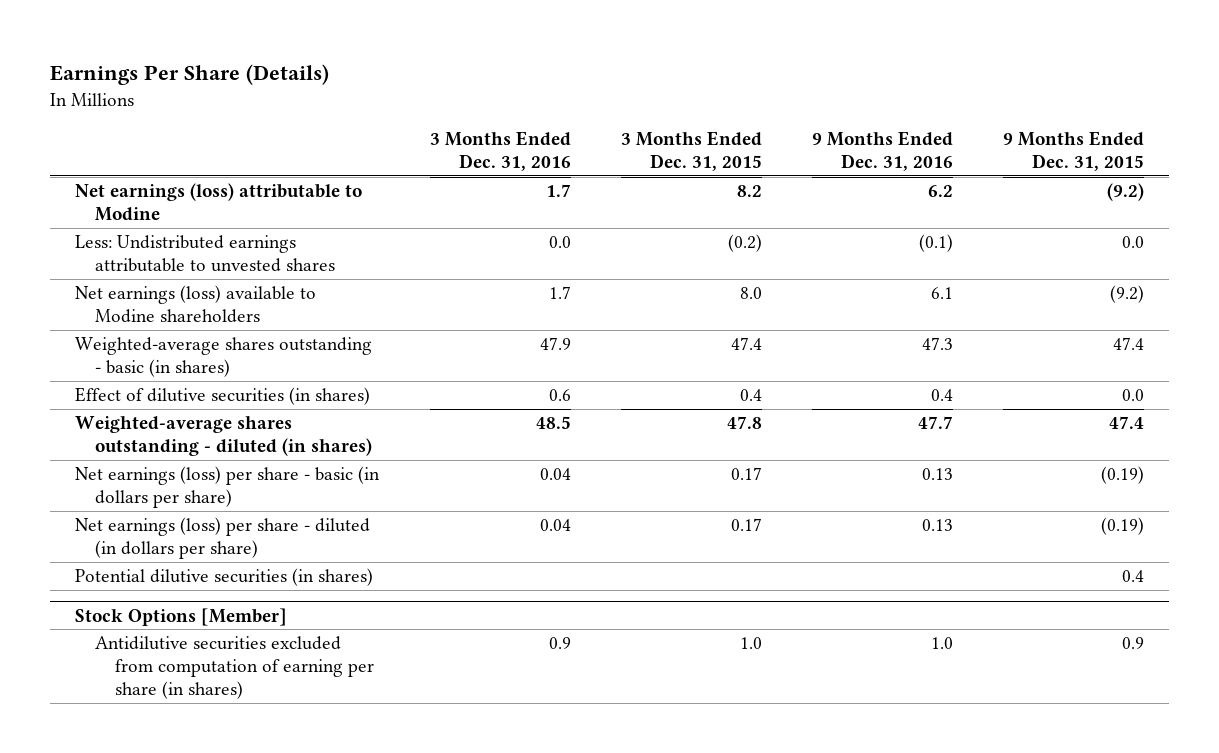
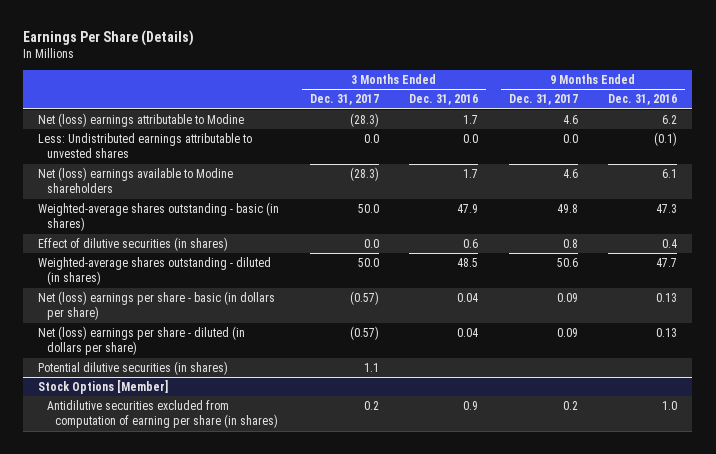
[620,130,762,171] 3 Months Ended Dec. 31, 2015 -> none
[1002,130,1144,171] 9 Months Ended Dec. 31, 2015 -> none
none -> [309,94,379,106] Dec. 31, 2017
none -> [508,94,578,106] Dec. 31, 2017
[75,183,363,222] Net earnings (loss) attributable to Modine -> [38,112,245,127] Net (loss) earnings attributable to Modine
[75,285,317,324] Net earnings (loss) available to Modine shareholders -> [38,166,234,194] Net (loss) earnings available to Modine shareholders
[75,466,381,509] Net earnings (loss) per share - basic (in dollars per share) -> [38,290,276,321] Net (loss) earnings per share - basic (in dollars per share)
[75,517,371,560] Net earnings (loss) per share - diluted (in dollars per share) -> [38,325,246,356] Net (loss) earnings per share - diluted (in dollars per share)

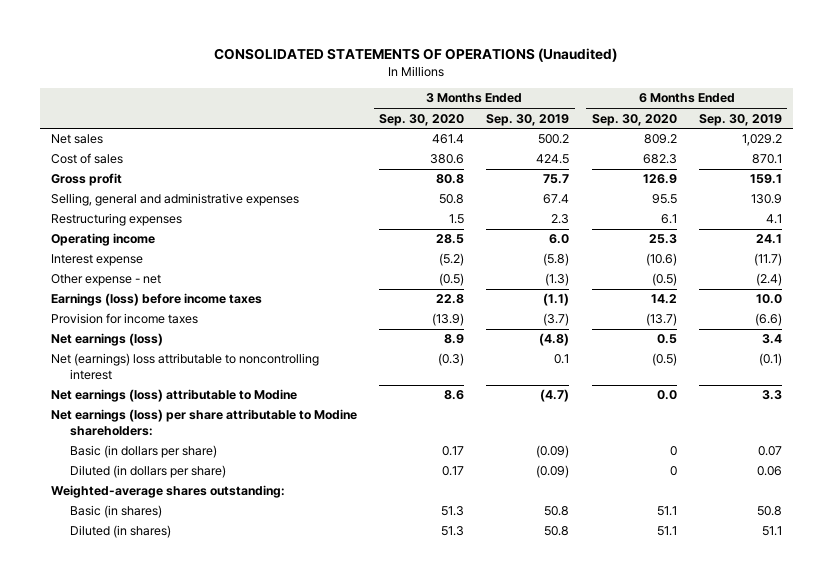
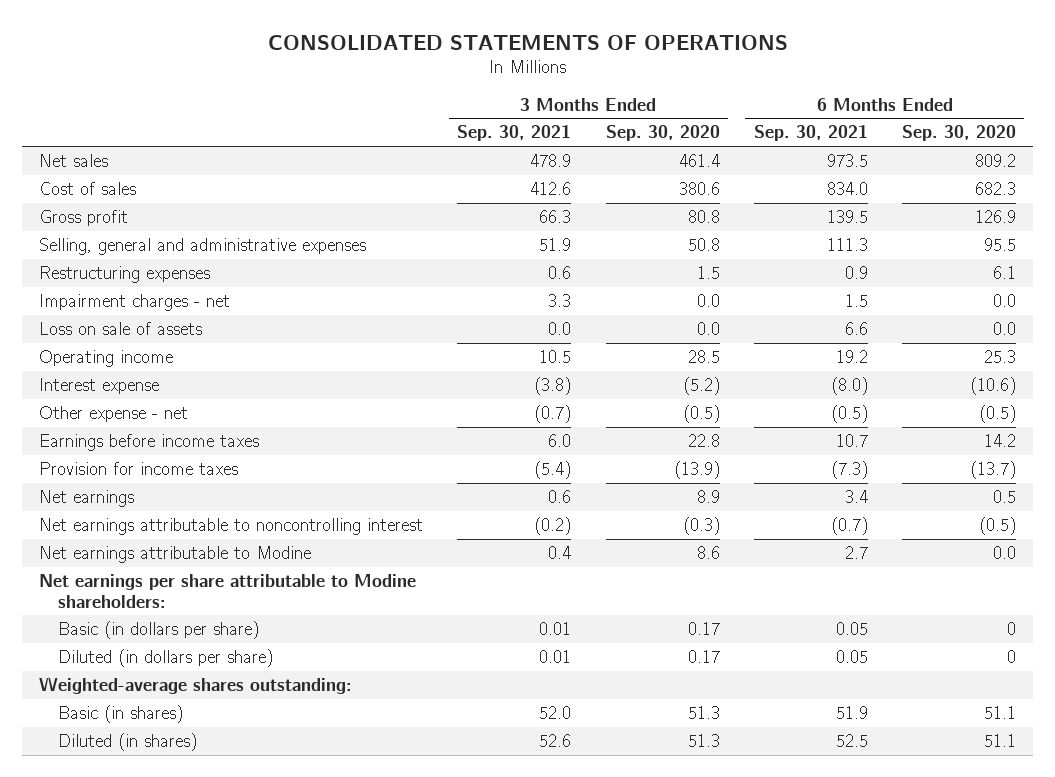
[214,48,618,63] CONSOLIDATED STATEMENTS OF OPERATIONS (Unaudited) -> [267,34,788,50] CONSOLIDATED STATEMENTS OF OPERATIONS
[486,113,570,126] Sep. 30, 2019 -> none
[698,113,782,126] Sep. 30, 2019 -> none
none -> [457,125,572,142] Sep. 30, 2021
none -> [753,125,868,142] Sep. 30, 2021
none -> [39,293,231,311] Impairment charges - net
none -> [39,321,203,335] Loss on sale of assets
[50,293,262,307] Earnings (loss) before income taxes -> [39,433,260,451] Earnings before income taxes
[50,333,163,347] Net earnings (loss) -> [39,489,135,507] Net earnings
[50,353,319,381] Net (earnings) loss attributable to noncontrolling interest -> [39,517,424,535] Net earnings attributable to noncontrolling interest
[50,389,297,403] Net earnings (loss) attributable to Modine -> [39,545,312,563] Net earnings attributable to Modine
[50,409,357,437] Net earnings (loss) per share attributable to Modine shareholders: -> [39,573,417,608] Net earnings per share attributable to Modine shareholders:

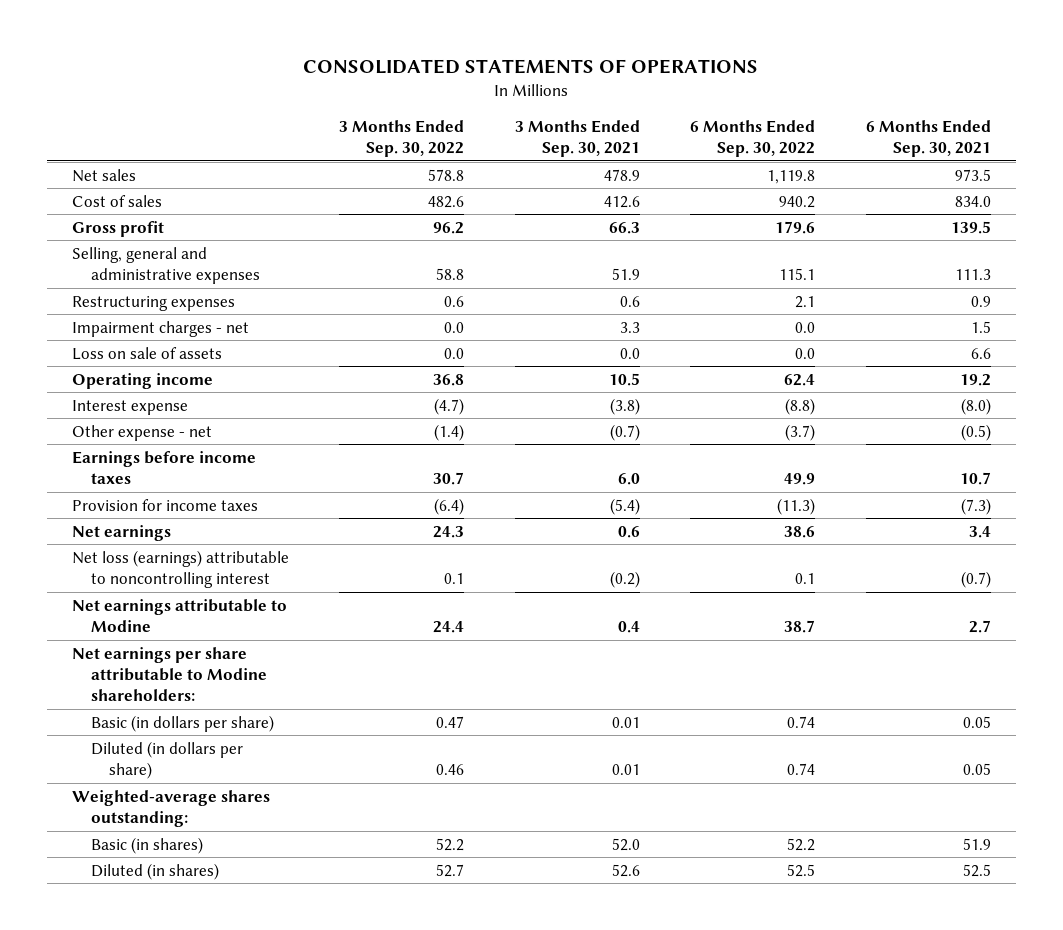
[605,125,720,142] Sep. 30, 2020 -> none
[901,125,1016,142] Sep. 30, 2020 -> none
none -> [339,119,465,158] 3 Months Ended Sep. 30, 2022
none -> [690,119,816,158] 6 Months Ended Sep. 30, 2022
[39,517,424,535] Net earnings attributable to noncontrolling interest -> [72,549,290,589] Net loss (earnings) attributable to noncontrolling interest

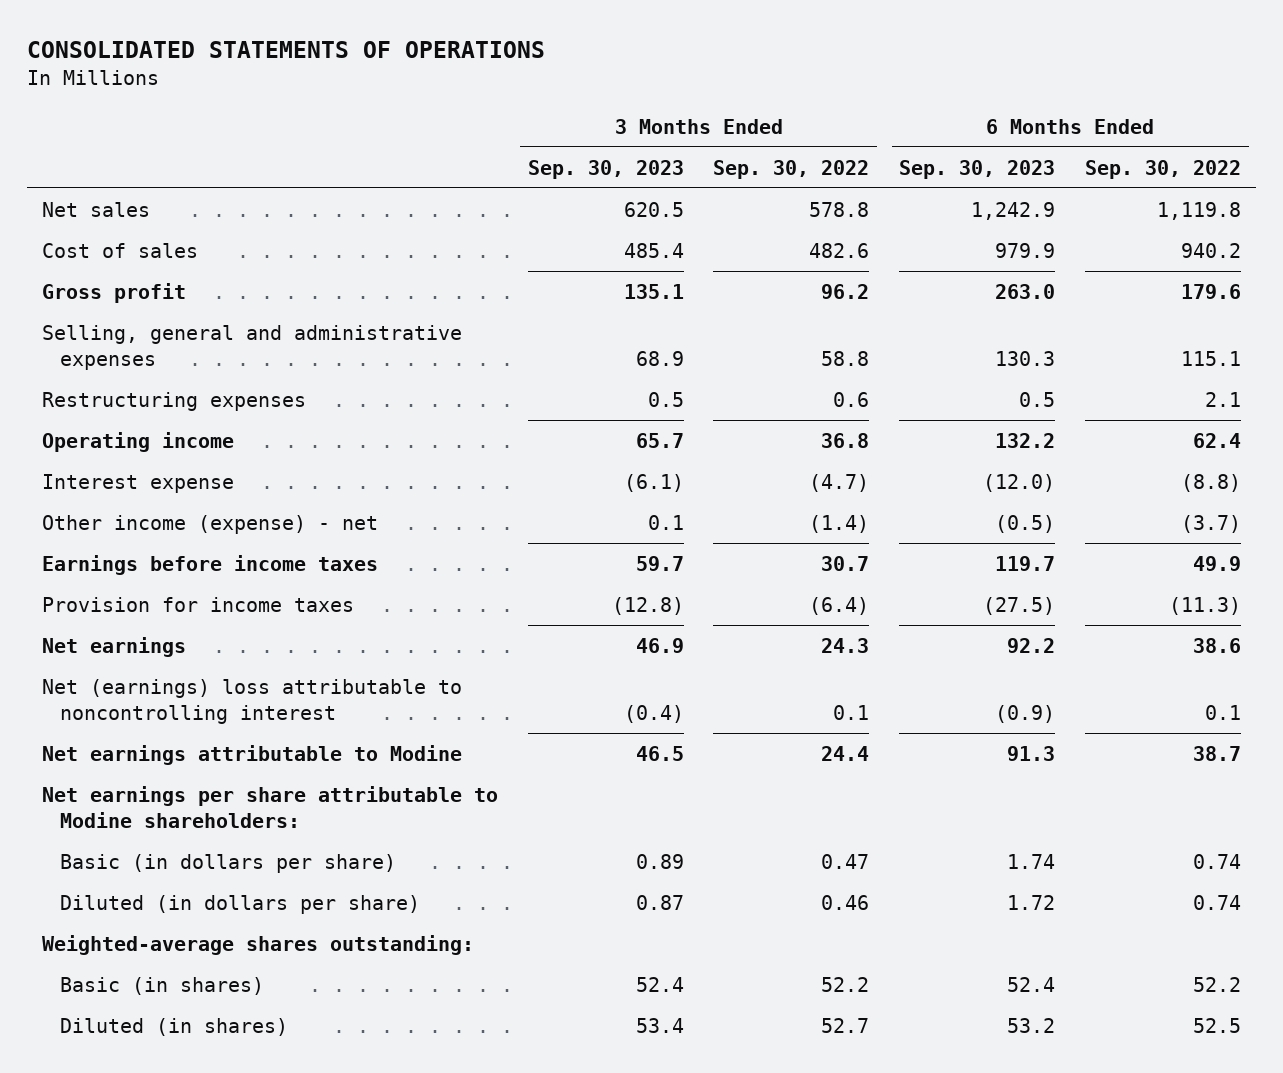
[514,119,640,158] 3 Months Ended Sep. 30, 2021 -> none
[865,119,991,158] 6 Months Ended Sep. 30, 2021 -> none
none -> [527,159,684,179] Sep. 30, 2023
none -> [899,159,1056,179] Sep. 30, 2023
[72,320,250,337] Impairment charges - net -> none
[72,346,223,360] Loss on sale of assets -> none
[72,424,213,441] Other expense - net -> [41,514,378,534] Other income (expense) - net
[72,549,290,589] Net loss (earnings) attributable to noncontrolling interest -> [41,678,462,724] Net (earnings) loss attributable to noncontrolling interest

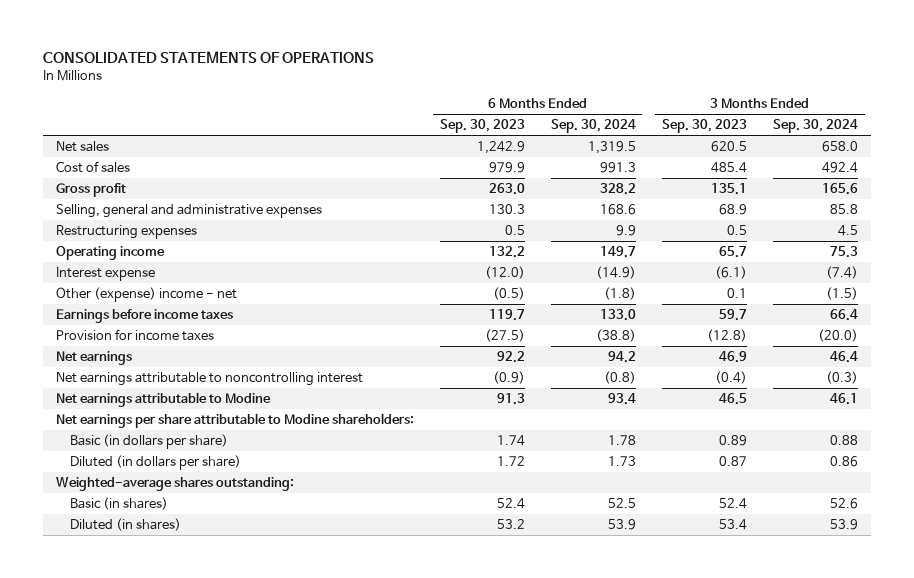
[713,159,870,179] Sep. 30, 2022 -> none
[1085,159,1242,179] Sep. 30, 2022 -> none
none -> [550,119,636,134] Sep. 30, 2024
none -> [773,119,859,134] Sep. 30, 2024
[41,514,378,534] Other income (expense) - net -> [55,287,237,303] Other (expense) income - net
[41,678,462,724] Net (earnings) loss attributable to noncontrolling interest -> [55,372,363,387] Net earnings attributable to noncontrolling interest

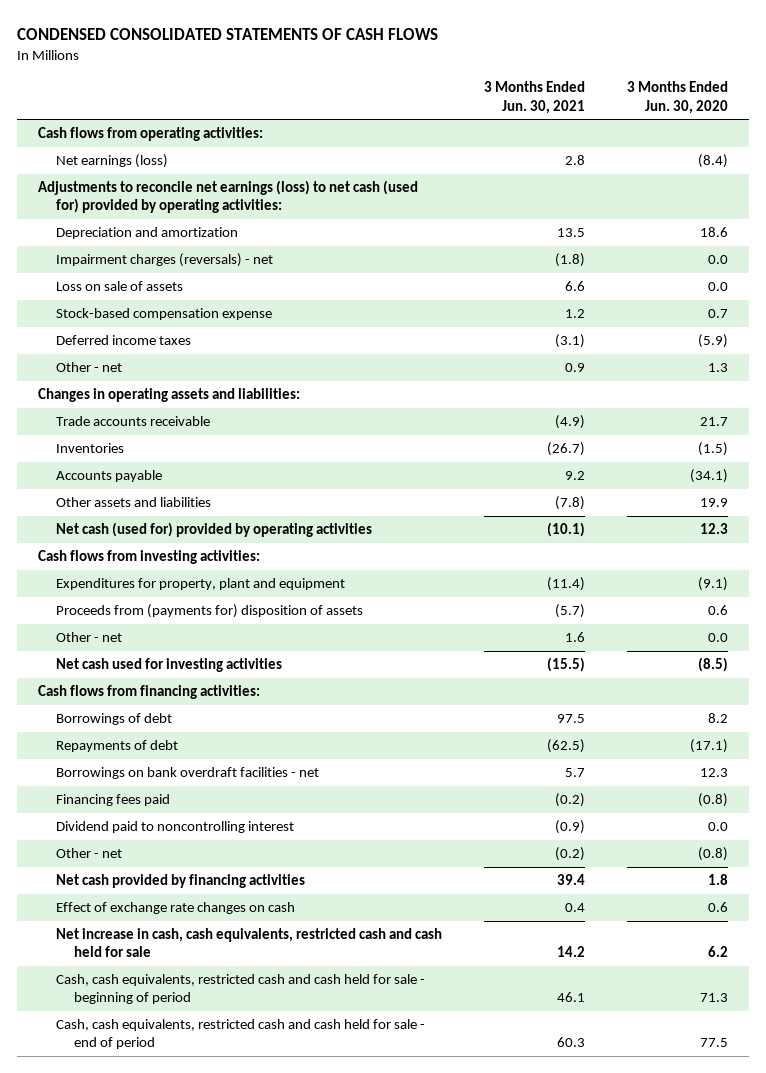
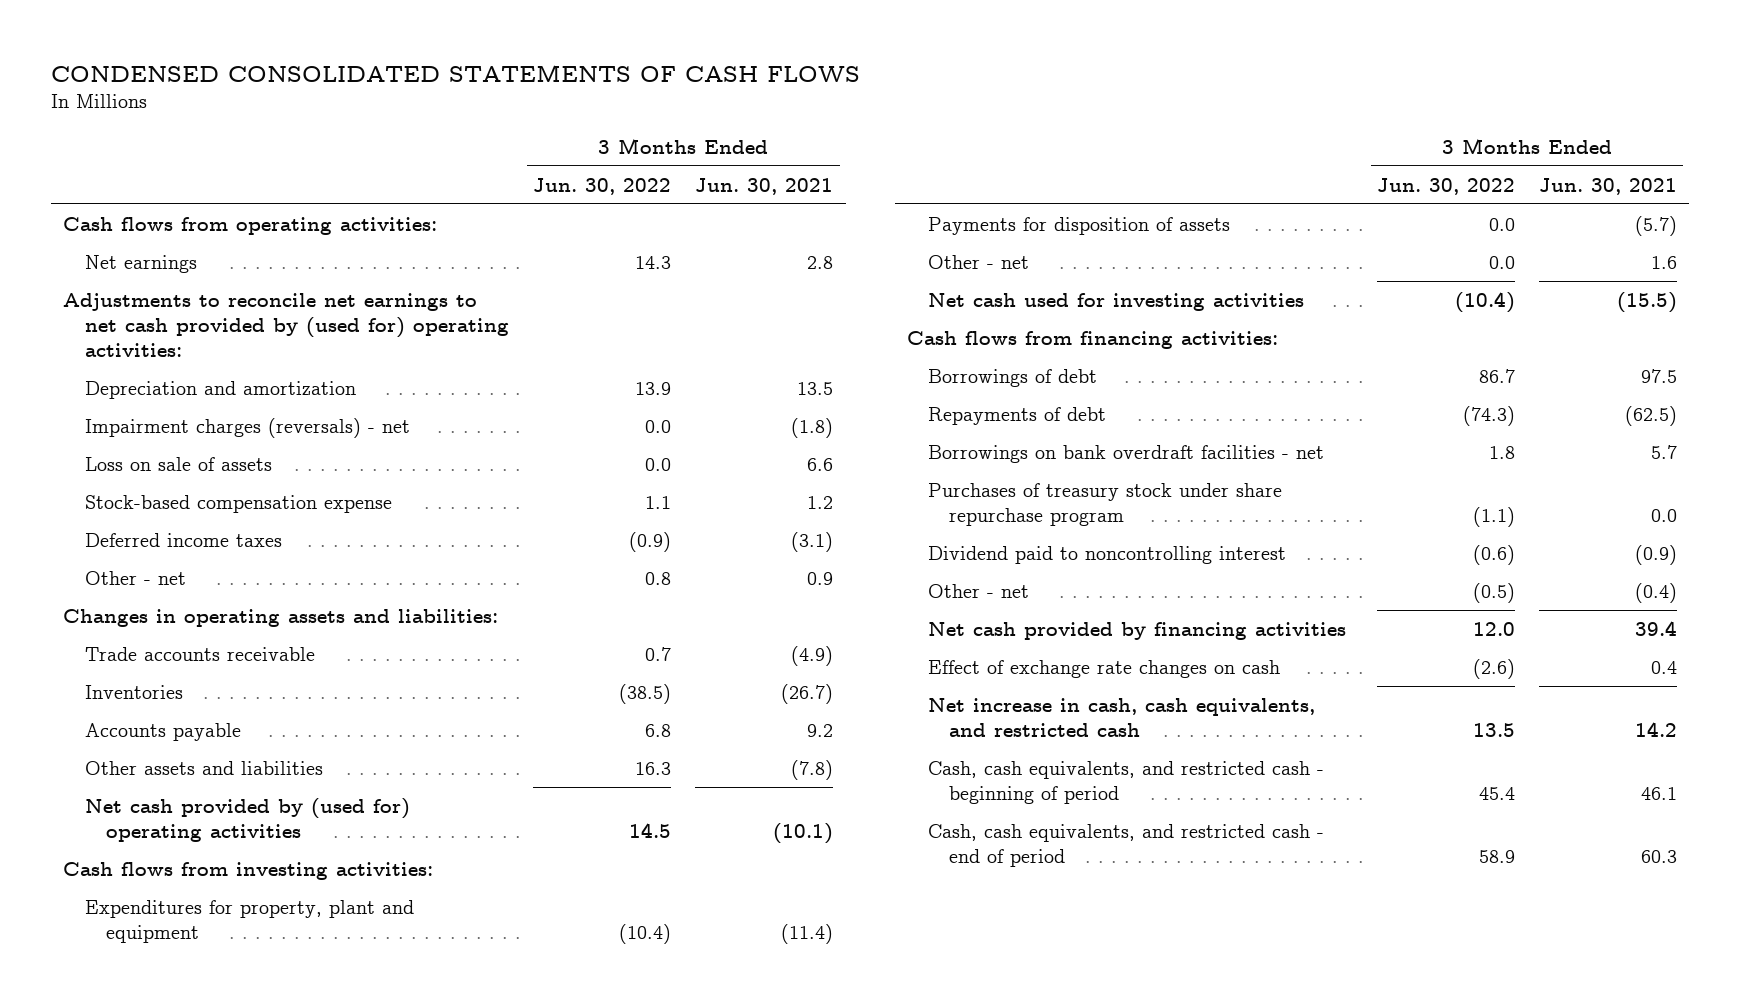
[626,81,728,114] 3 Months Ended Jun. 30, 2020 -> none
none -> [533,177,672,195] Jun. 30, 2022
[55,154,168,169] Net earnings (loss) -> [84,254,197,273] Net earnings
[37,180,418,214] Adjustments to reconcile net earnings (loss) to net cash (used for) provided by operating activities: -> [63,292,509,358] Adjustments to reconcile net earnings to net cash provided by (used for) operating activities:
[55,522,372,538] Net cash (used for) provided by operating activities -> [84,797,410,842] Net cash provided by (used for) operating activities
[55,604,363,619] Proceeds from (payments for) disposition of assets -> [928,216,1231,235] Payments for disposition of assets
[55,794,170,807] Financing fees paid -> none
none -> [928,482,1283,526] Purchases of treasury stock under share repurchase program
[554,847,585,862] (0.2) -> [1635,582,1678,603] (0.4)
[55,928,442,958] Net increase in cash, cash equivalents, restricted cash and cash held for sale -> [928,697,1316,737] Net increase in cash, cash equivalents, and restricted cash
[55,974,425,1005] Cash, cash equivalents, restricted cash and cash held for sale - beginning of period -> [928,760,1325,804] Cash, cash equivalents, and restricted cash - beginning of period
[55,1019,425,1050] Cash, cash equivalents, restricted cash and cash held for sale - end of period -> [928,823,1325,867] Cash, cash equivalents, and restricted cash - end of period

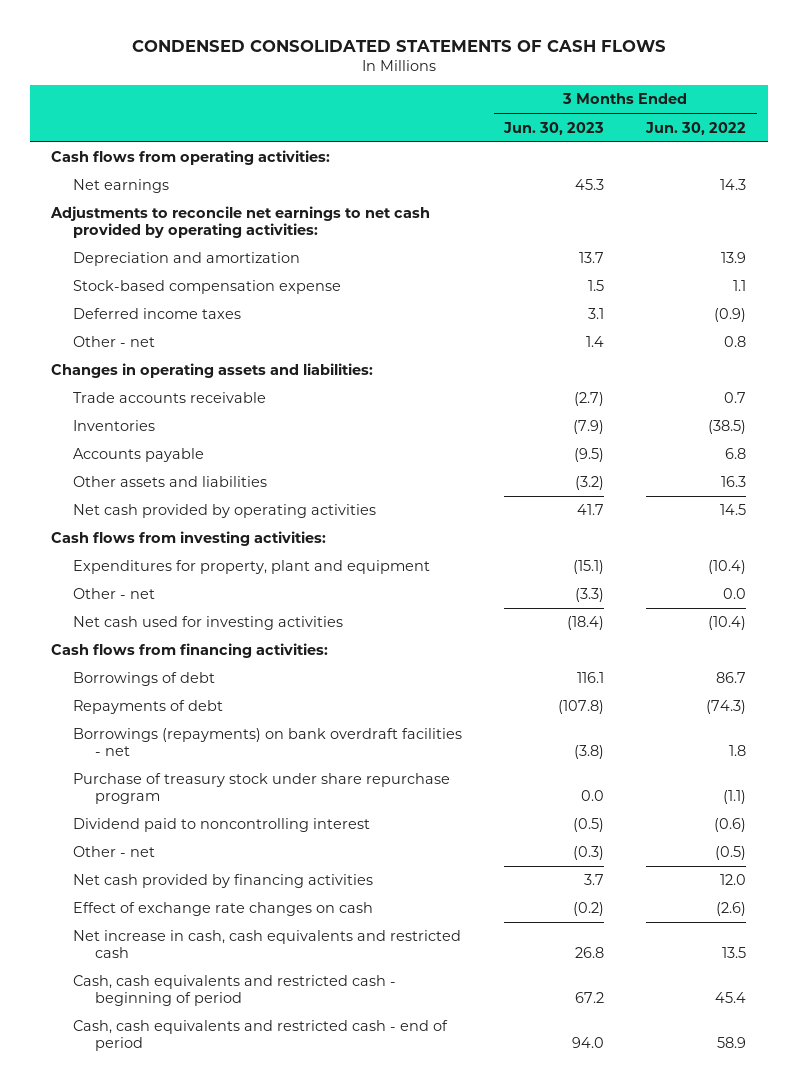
[695,177,834,195] Jun. 30, 2021 -> none
none -> [503,121,605,135] Jun. 30, 2023
[63,292,509,358] Adjustments to reconcile net earnings to net cash provided by (used for) operating activities: -> [49,206,430,239] Adjustments to reconcile net earnings to net cash provided by operating activities:
[84,417,410,438] Impairment charges (reversals) - net -> none
[84,456,272,471] Loss on sale of assets -> none
[84,797,410,842] Net cash provided by (used for) operating activities -> [72,504,376,519] Net cash provided by operating activities
[928,216,1231,235] Payments for disposition of assets -> none
[928,444,1325,463] Borrowings on bank overdraft facilities - net -> [72,728,462,757] Borrowings (repayments) on bank overdraft facilities - net
[928,482,1283,526] Purchases of treasury stock under share repurchase program -> [72,773,450,805] Purchase of treasury stock under share repurchase program
[928,697,1316,737] Net increase in cash, cash equivalents, and restricted cash -> [72,930,461,959] Net increase in cash, cash equivalents and restricted cash
[928,760,1325,804] Cash, cash equivalents, and restricted cash - beginning of period -> [72,975,396,1007] Cash, cash equivalents and restricted cash - beginning of period
[928,823,1325,867] Cash, cash equivalents, and restricted cash - end of period -> [72,1020,448,1052] Cash, cash equivalents and restricted cash - end of period

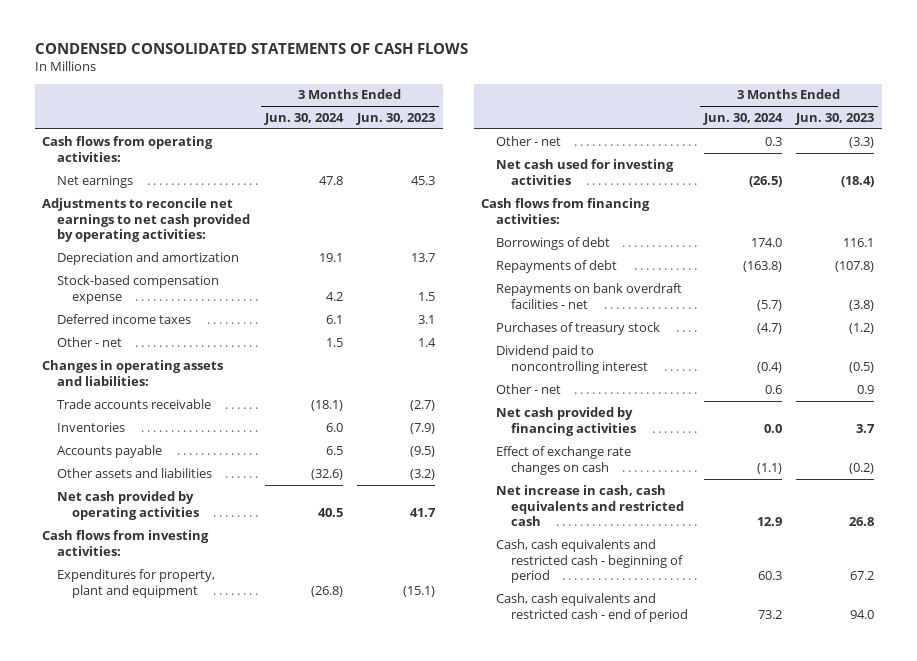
[645,121,747,135] Jun. 30, 2022 -> none
none -> [263,113,344,126] Jun. 30, 2024
[72,728,462,757] Borrowings (repayments) on bank overdraft facilities - net -> [496,282,683,309] Repayments on bank overdraft facilities - net
[72,773,450,805] Purchase of treasury stock under share repurchase program -> [496,321,661,335] Purchases of treasury stock
[581,790,605,802] 0.0 -> [849,322,875,334] (1.2)
[573,846,605,861] (0.3) -> [857,384,875,394] 0.9

